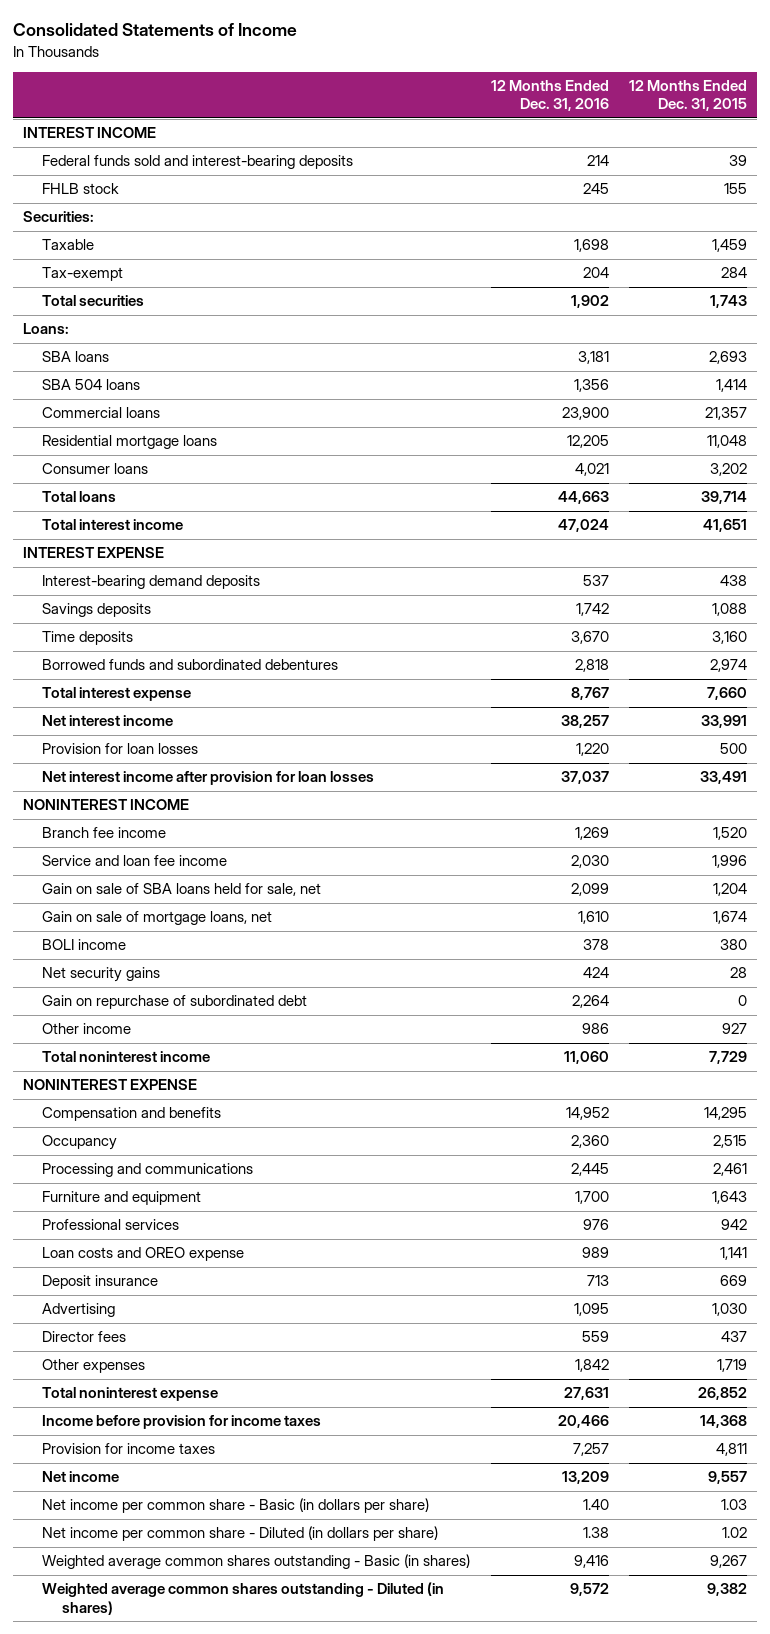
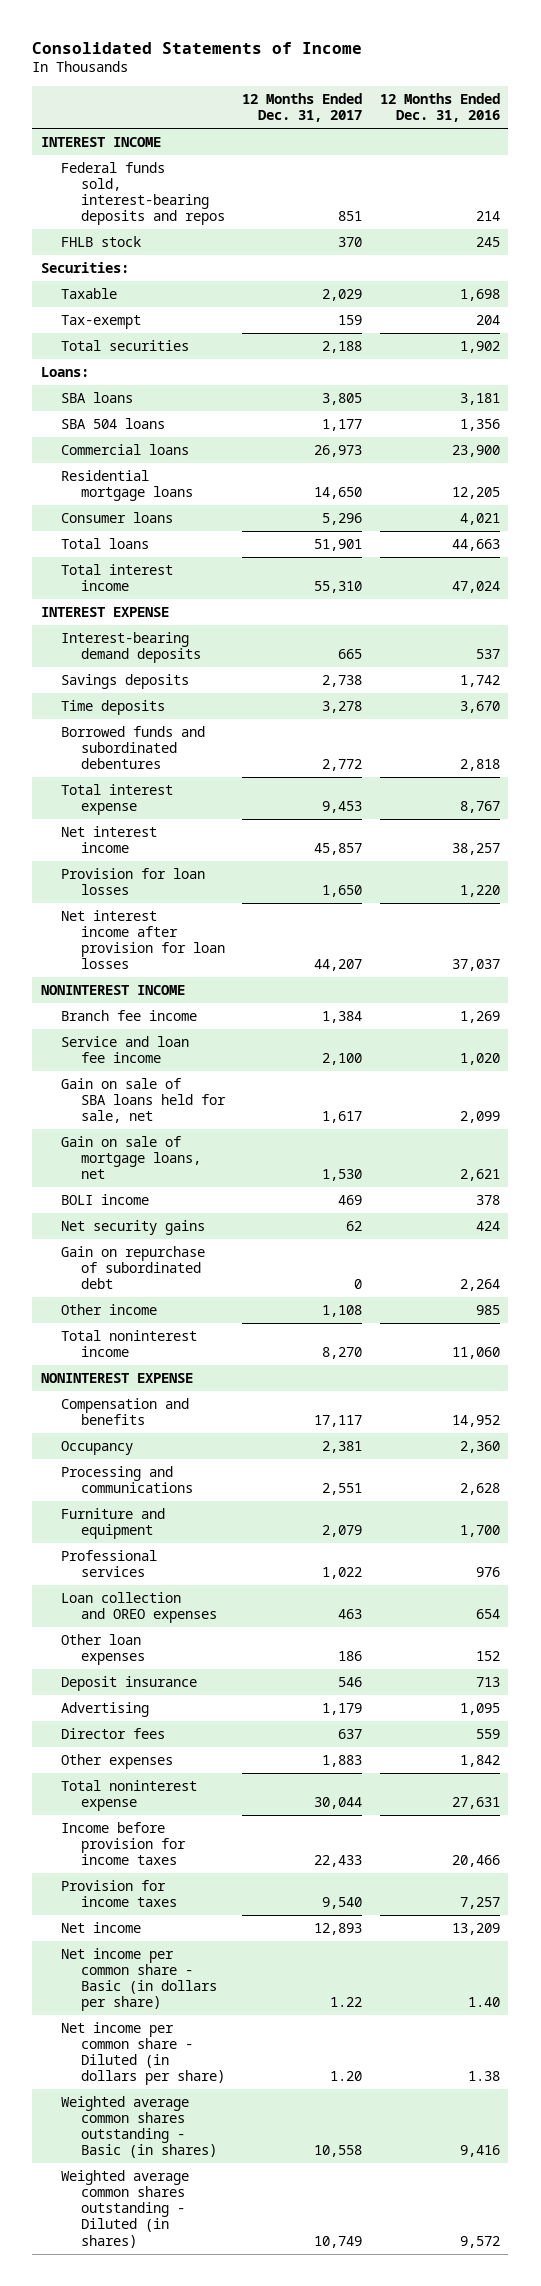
[628,80,747,112] 12 Months Ended Dec. 31, 2015 -> none
none -> [242,92,363,123] 12 Months Ended Dec. 31, 2017
[42,155,354,170] Federal funds sold and interest-bearing deposits -> [60,161,226,226] Federal funds sold, interest-bearing deposits and repos
[570,855,609,869] 2,030 -> [459,1053,500,1066] 1,020
[577,911,609,925] 1,610 -> [459,1169,500,1182] 2,621
[581,1023,609,1035] 986 -> [475,1304,500,1315] 985
[570,1163,609,1177] 2,445 -> [459,1483,500,1496] 2,628
[42,1247,245,1262] Loan costs and OREO expense -> [60,1591,218,1624] Loan collection and OREO expenses
[581,1247,609,1259] 989 -> [475,1609,500,1620] 654
none -> [60,1633,146,1666] Other loan expenses

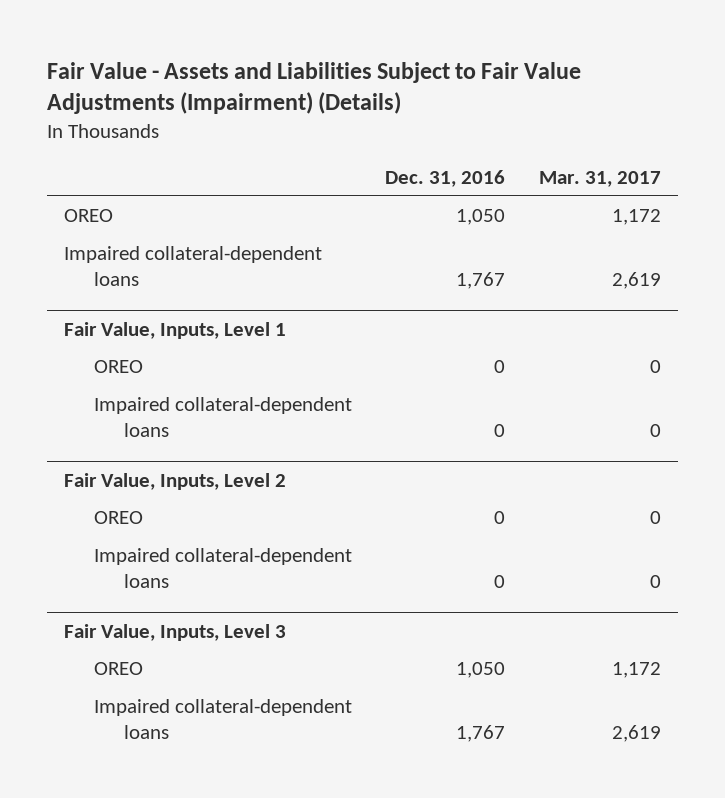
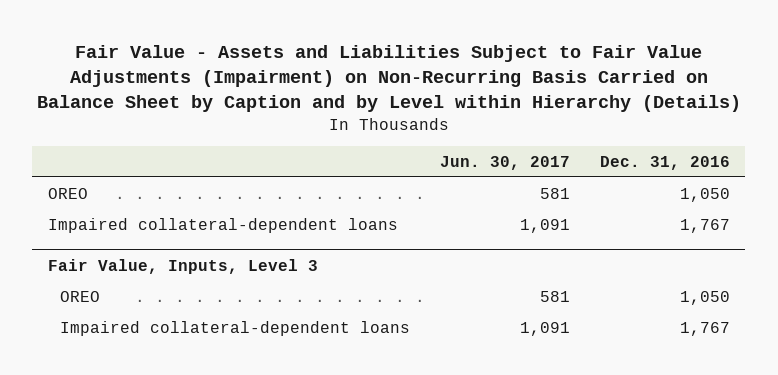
[47,61,582,115] Fair Value - Assets and Liabilities Subject to Fair Value Adjustments (Impairment) (Details) -> [36,44,741,112] Fair Value - Assets and Liabilities Subject to Fair Value Adjustments (Impairment) on Non-Recurring Basis Carried on Balance Sheet by Caption and by Level within Hierarchy (Details)
[539,170,662,187] Mar. 31, 2017 -> none
none -> [440,155,571,170] Jun. 30, 2017
[63,322,286,340] Fair Value, Inputs, Level 1 -> none
[93,360,143,374] OREO -> none
[93,397,352,437] Impaired collateral-dependent loans -> none
[63,473,286,491] Fair Value, Inputs, Level 2 -> none
[93,511,143,525] OREO -> none
[93,548,352,588] Impaired collateral-dependent loans -> none

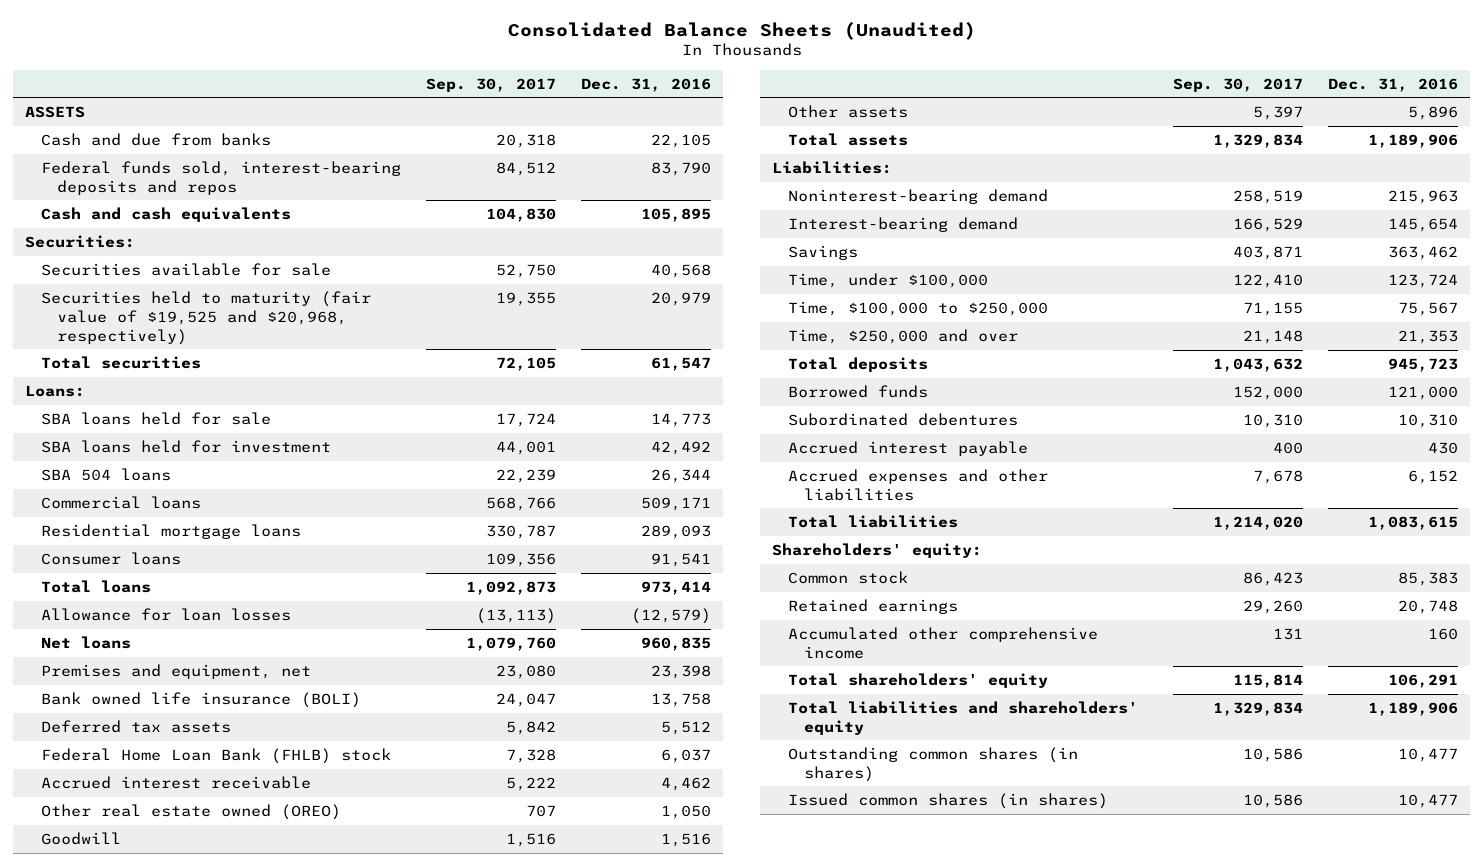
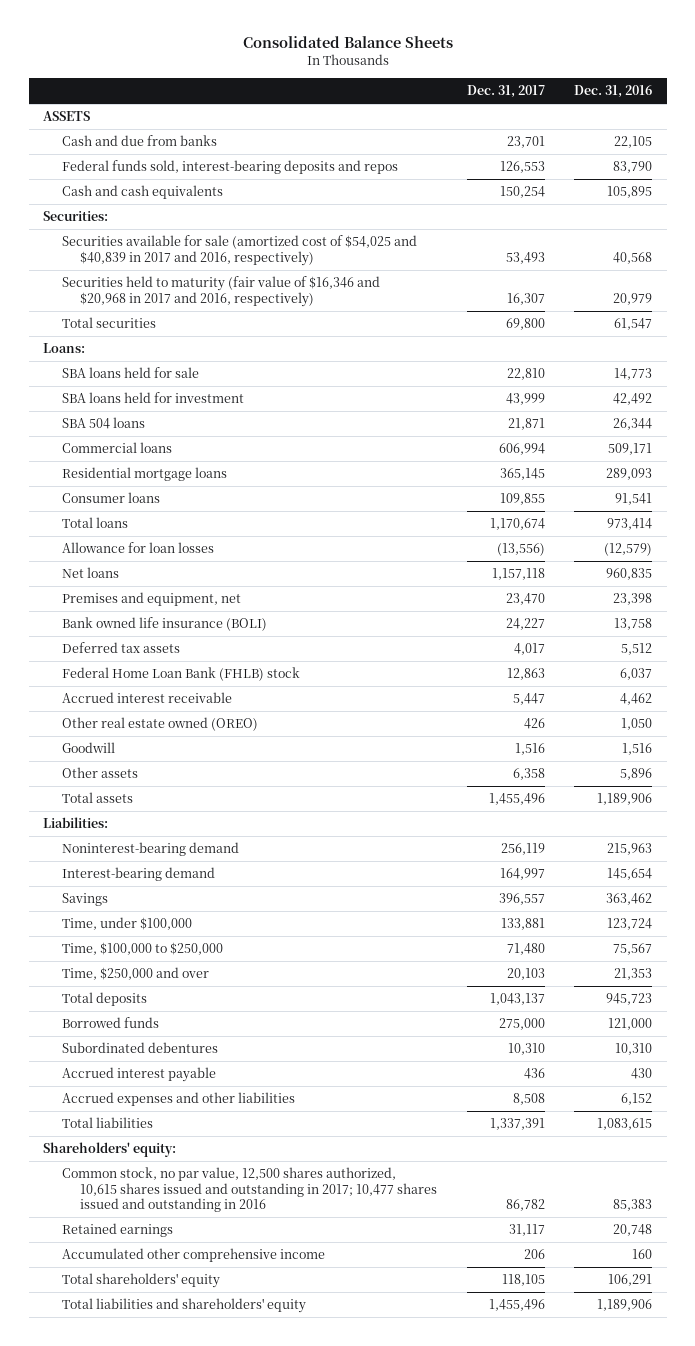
[507,21,976,40] Consolidated Balance Sheets (Unaudited) -> [242,36,453,49] Consolidated Balance Sheets
[426,77,557,92] Sep. 30, 2017 -> none
none -> [466,85,545,99] Dec. 31, 2017
[41,262,332,276] Securities available for sale -> [61,235,417,266] Securities available for sale (amortized cost of $54,025 and $40,839 in 2017 and 2016, respectively)
[41,290,372,345] Securities held to maturity (fair value of $19,525 and $20,968, respectively) -> [61,276,380,307] Securities held to maturity (fair value of $16,346 and $20,968 in 2017 and 2016, respectively)
[788,570,909,584] Common stock -> [61,1167,438,1213] Common stock, no par value, 12,500 shares authorized, 10,615 shares issued and outstanding in 2017; 10,477 shares issued and outstanding in 2016
[788,746,1079,782] Outstanding common shares (in shares) -> none
[788,792,1109,809] Issued common shares (in shares) -> none

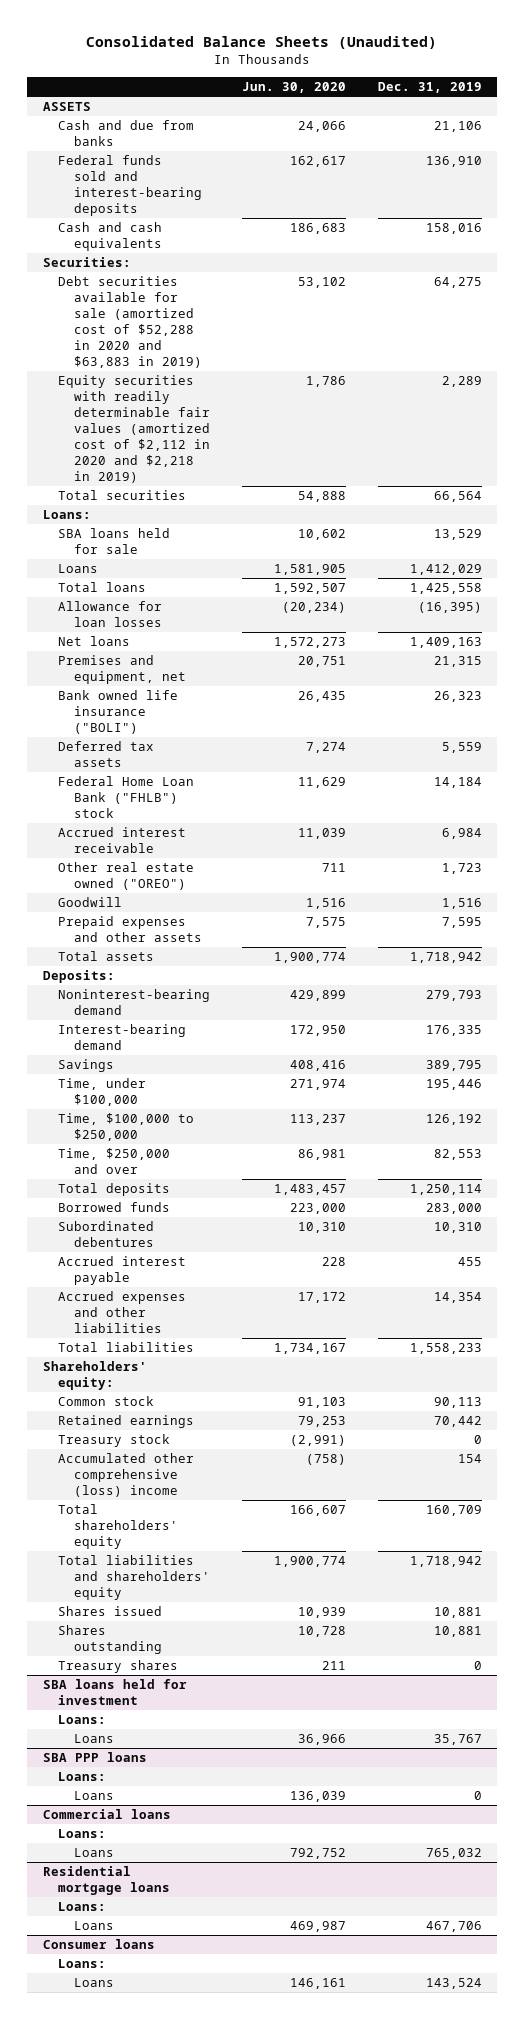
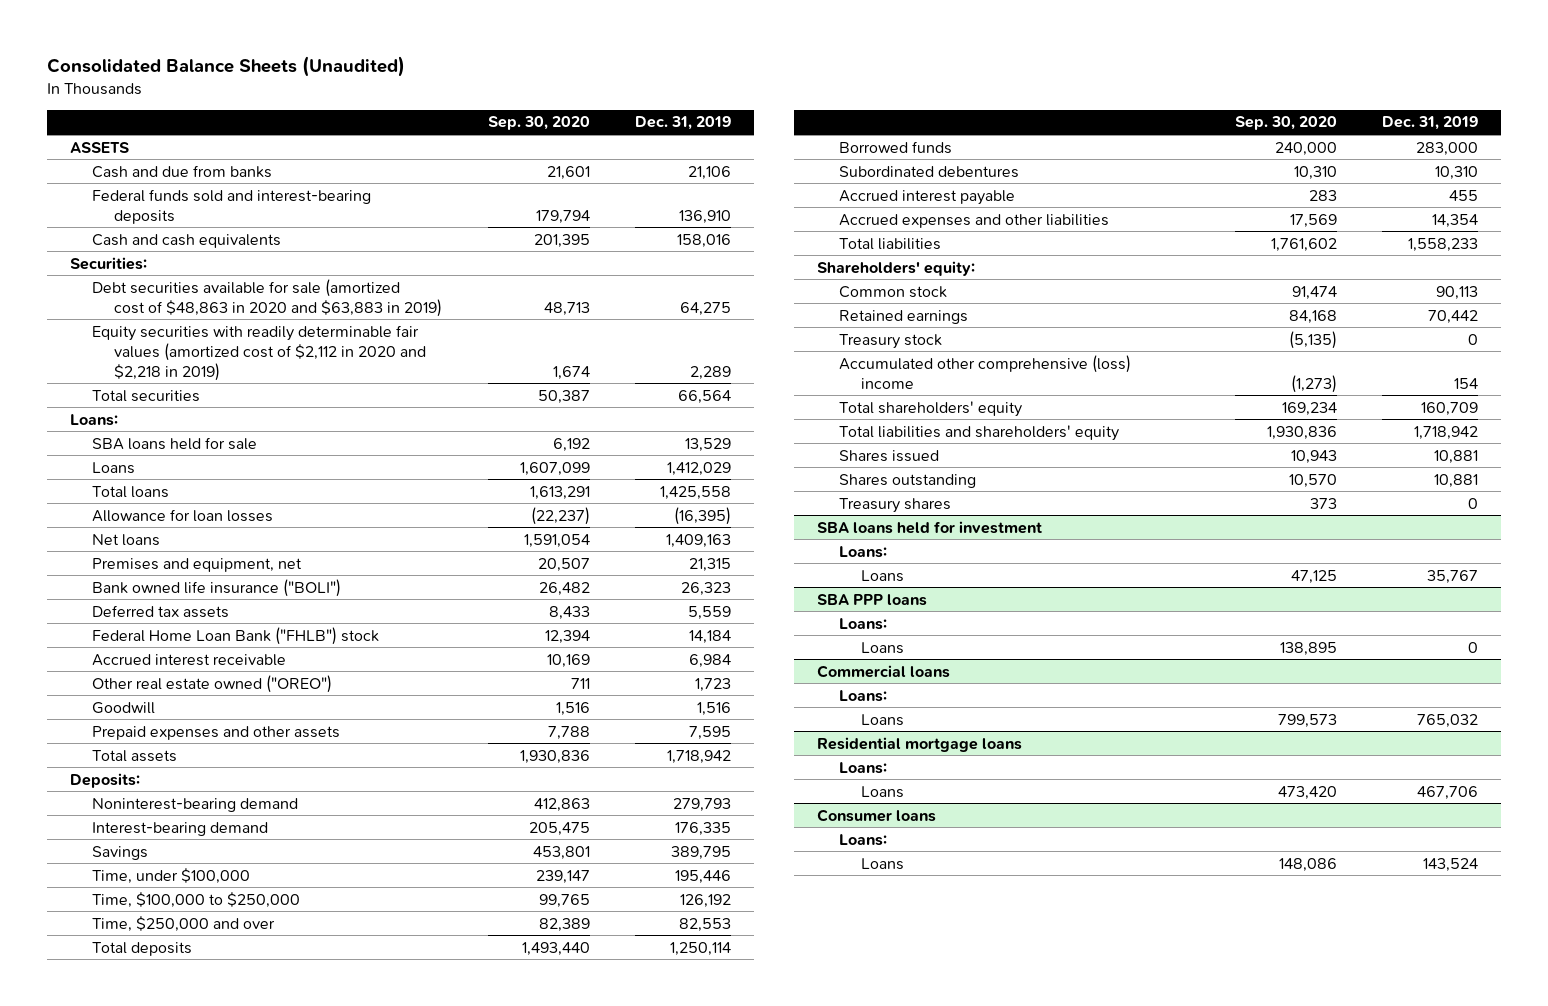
[242,82,347,94] Jun. 30, 2020 -> none
none -> [487,116,590,131] Sep. 30, 2020
[58,276,202,368] Debt securities available for sale (amortized cost of $52,288 in 2020 and $63,883 in 2019) -> [91,278,442,317] Debt securities available for sale (amortized cost of $48,863 in 2020 and $63,883 in 2019)

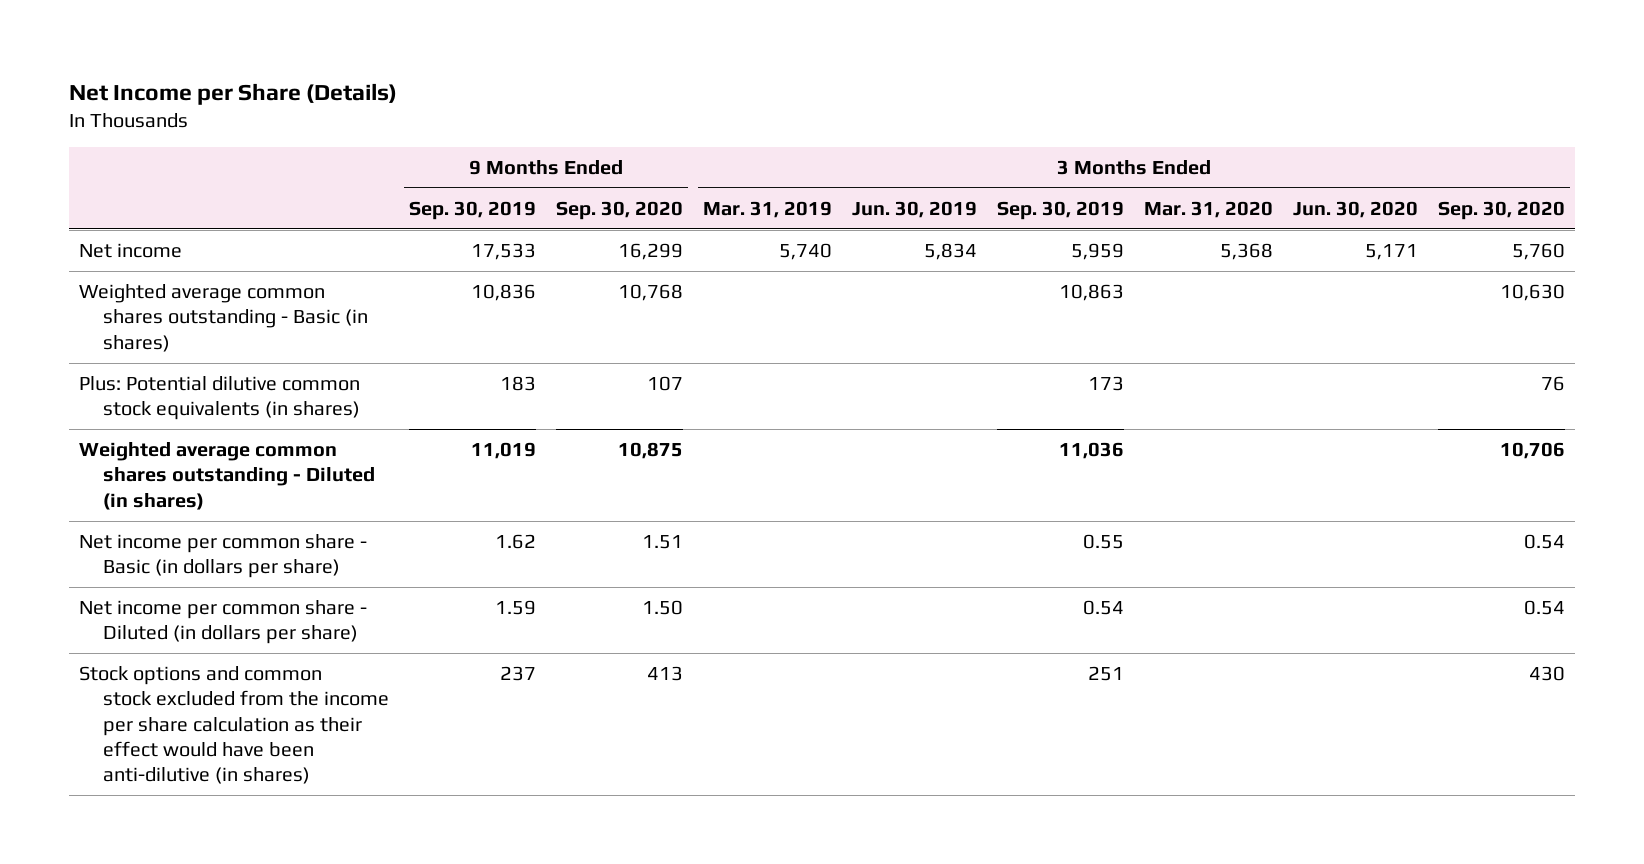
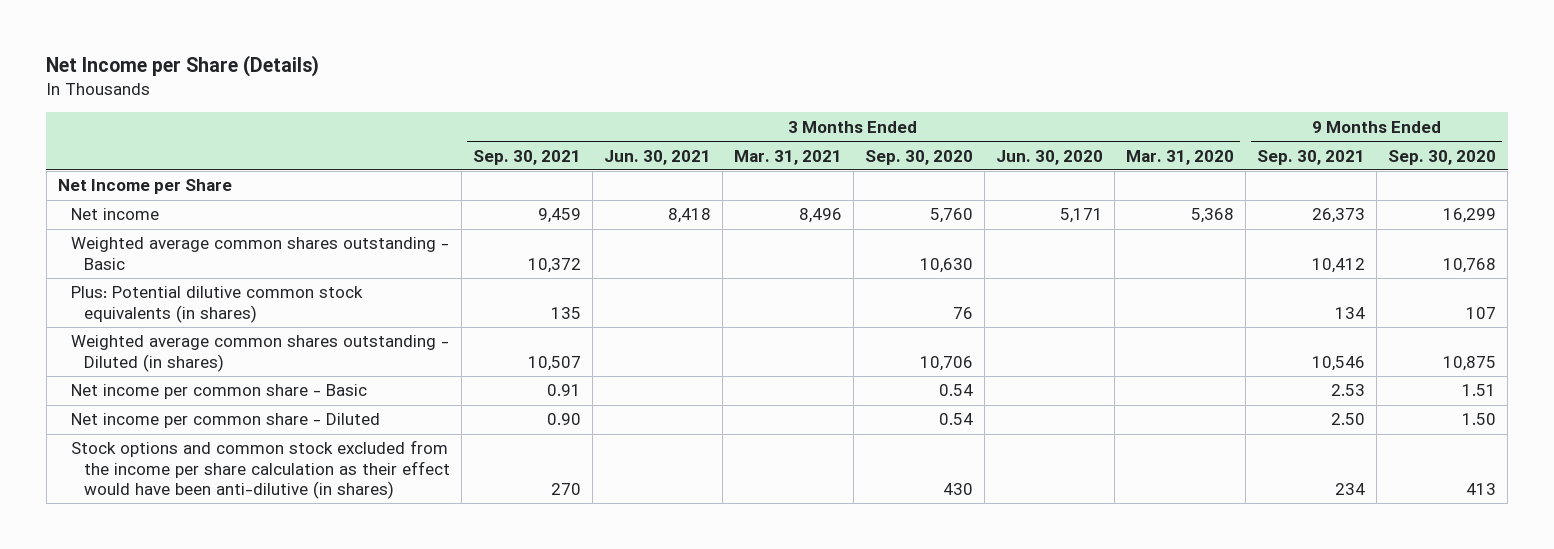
[409,200,537,220] Sep. 30, 2019 -> none
[703,200,833,218] Mar. 31, 2019 -> none
[852,200,978,218] Jun. 30, 2019 -> none
[997,200,1125,220] Sep. 30, 2019 -> none
none -> [472,149,581,165] Sep. 30, 2021
none -> [603,149,711,165] Jun. 30, 2021
none -> [733,149,842,165] Mar. 31, 2021
none -> [1257,149,1366,165] Sep. 30, 2021
none -> [57,179,232,195] Net Income per Share
[79,283,369,352] Weighted average common shares outstanding - Basic (in shares) -> [70,237,449,270] Weighted average common shares outstanding - Basic
[79,533,368,579] Net income per common share - Basic (in dollars per share) -> [70,384,367,400] Net income per common share - Basic
[79,599,368,645] Net income per common share - Diluted (in dollars per share) -> [70,413,380,429] Net income per common share - Diluted

